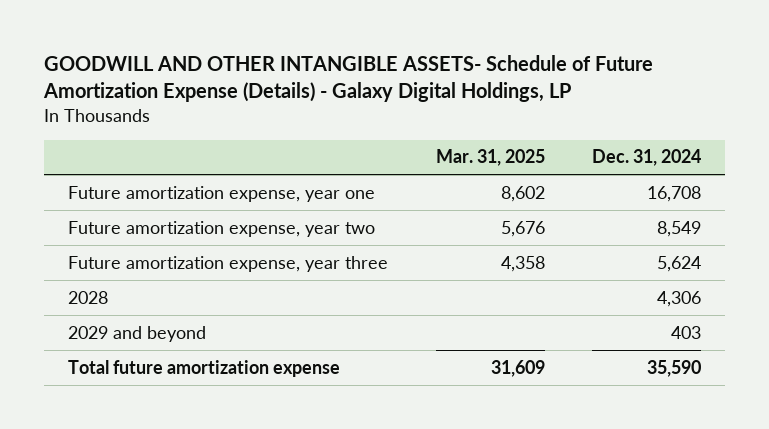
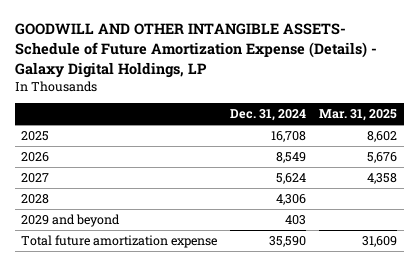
[67,185,375,202] Future amortization expense, year one -> [21,130,50,141] 2025
[67,220,375,237] Future amortization expense, year two -> [21,151,50,162] 2026
[67,255,388,272] Future amortization expense, year three -> [21,172,50,183] 2027

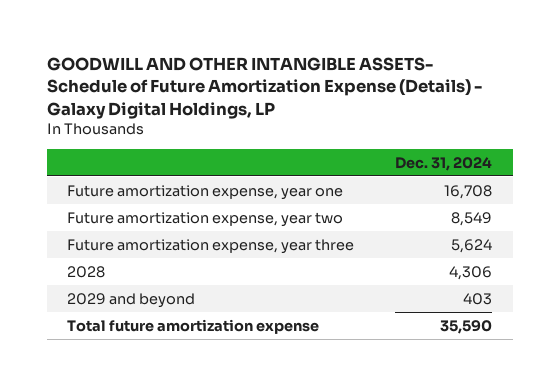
[319,109,398,122] Mar. 31, 2025 -> none
[21,130,50,141] 2025 -> [67,184,344,200] Future amortization expense, year one
[21,151,50,162] 2026 -> [67,211,344,227] Future amortization expense, year two
[21,172,50,183] 2027 -> [67,238,355,254] Future amortization expense, year three

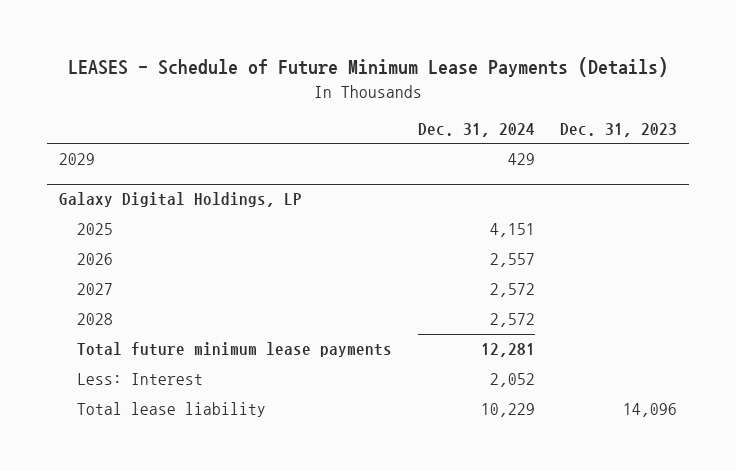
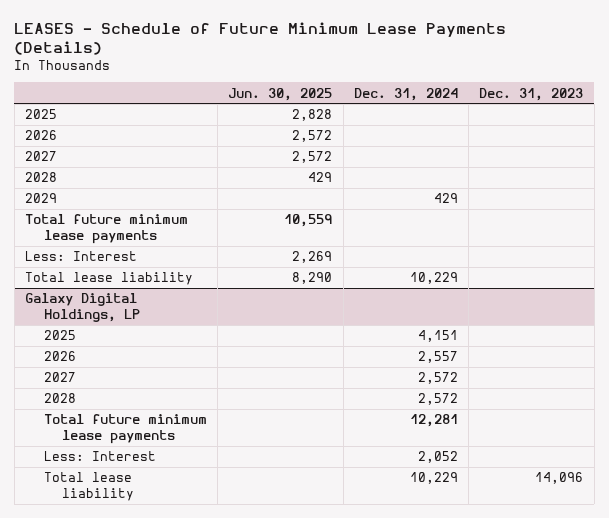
none -> [228,87,333,101] Jun. 30, 2025
none -> [25,109,58,120] 2025
none -> [25,130,58,141] 2026
none -> [25,151,58,162] 2027
none -> [25,172,58,183] 2028
none -> [25,214,189,245] Total future minimum lease payments
none -> [25,251,138,262] Less: Interest
none -> [25,272,194,286] Total lease liability

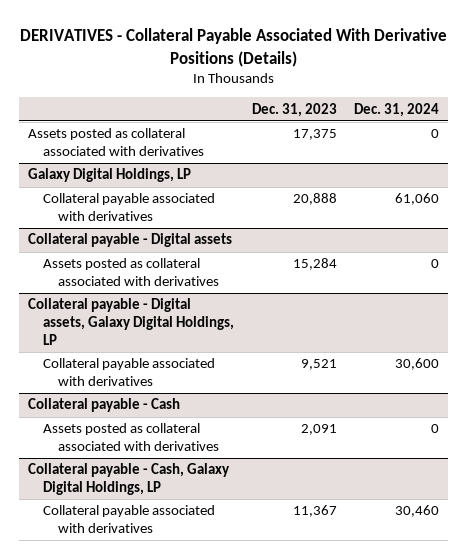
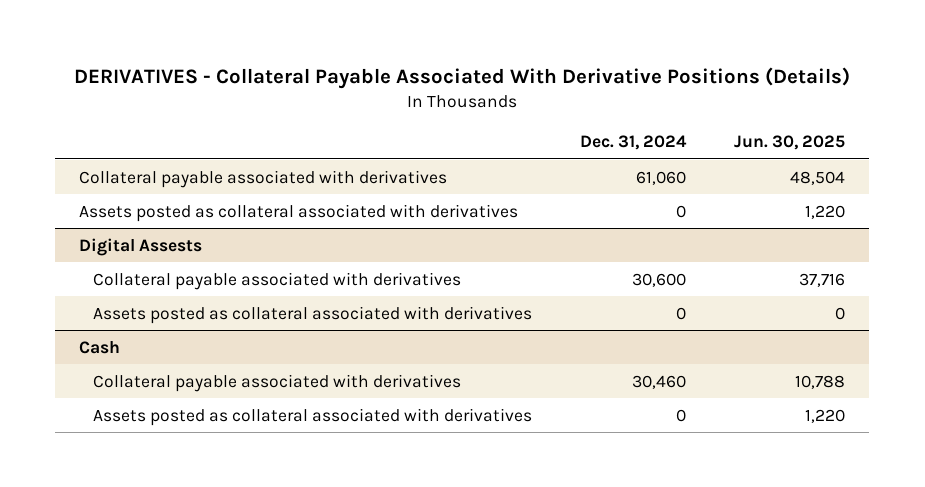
[251,102,337,117] Dec. 31, 2023 -> none
none -> [734,134,846,150] Jun. 30, 2025
[28,128,204,157] Assets posted as collateral associated with derivatives -> none
[28,168,192,183] Galaxy Digital Holdings, LP -> none
[28,233,233,248] Collateral payable - Digital assets -> none
[28,298,234,345] Collateral payable - Digital assets, Galaxy Digital Holdings, LP -> none
none -> [79,237,203,256] Digital Assests
[28,398,181,413] Collateral payable - Cash -> none
[28,463,231,496] Collateral payable - Cash, Galaxy Digital Holdings, LP -> none
none -> [79,340,121,354] Cash
none -> [92,407,532,426] Assets posted as collateral associated with derivatives

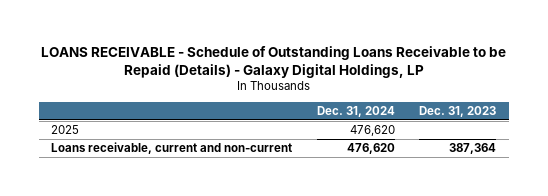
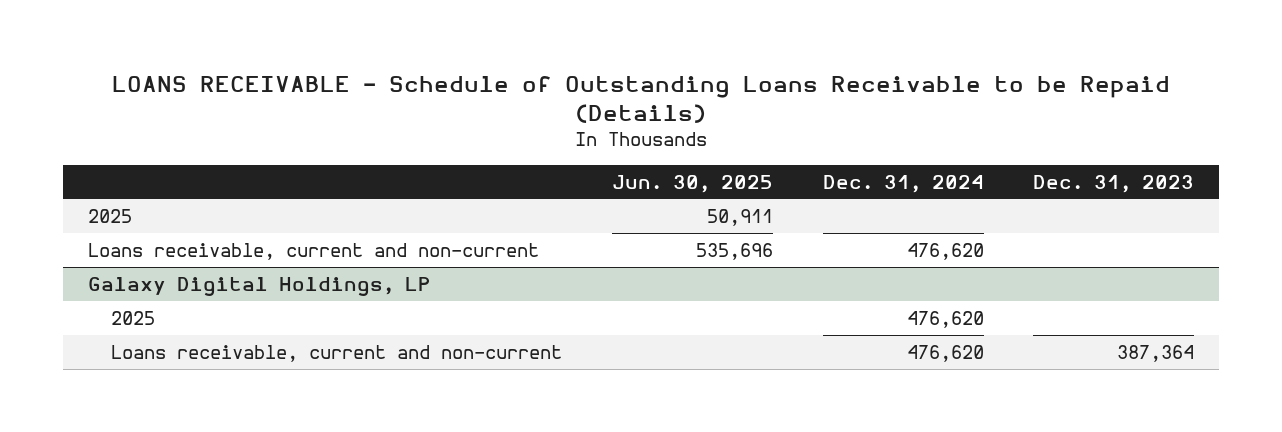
[40,45,506,78] LOANS RECEIVABLE - Schedule of Outstanding Loans Receivable to be Repaid (Details) - Galaxy Digital Holdings, LP -> [112,75,1171,123] LOANS RECEIVABLE - Schedule of Outstanding Loans Receivable to be Repaid (Details)
none -> [611,174,773,193] Jun. 30, 2025
none -> [87,208,132,223] 2025
none -> [87,242,539,260] Loans receivable, current and non-current
none -> [87,276,431,296] Galaxy Digital Holdings, LP

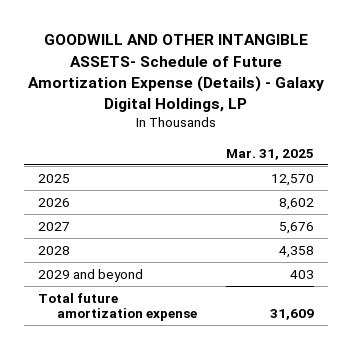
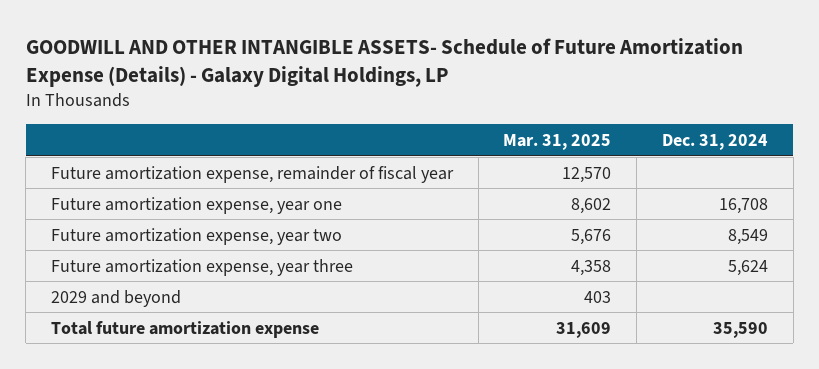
none -> [662,133,769,150] Dec. 31, 2024
[38,173,71,183] 2025 -> [50,165,454,183] Future amortization expense, remainder of fiscal year
[38,197,71,207] 2026 -> [50,196,342,214] Future amortization expense, year one
[38,221,71,231] 2027 -> [50,227,342,245] Future amortization expense, year two
[38,245,71,255] 2028 -> [50,258,353,276] Future amortization expense, year three

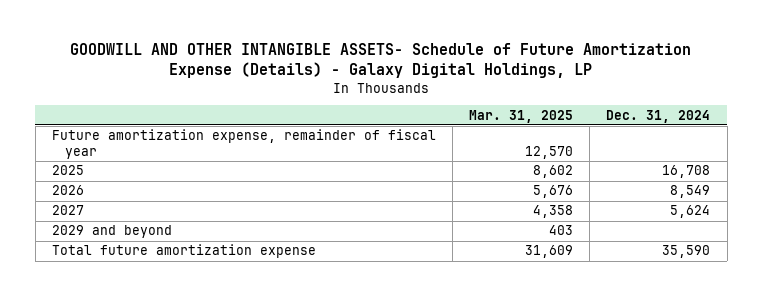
[50,196,342,214] Future amortization expense, year one -> [51,165,84,176] 2025
[50,227,342,245] Future amortization expense, year two -> [51,185,84,196] 2026
[50,258,353,276] Future amortization expense, year three -> [51,205,84,216] 2027

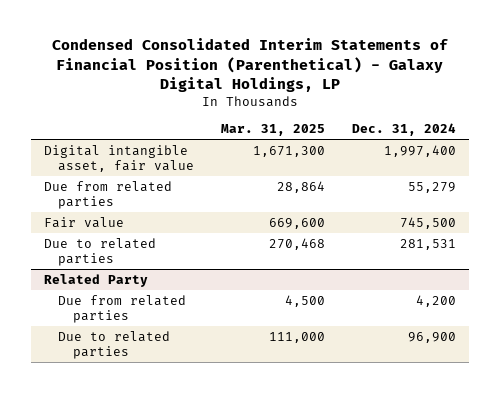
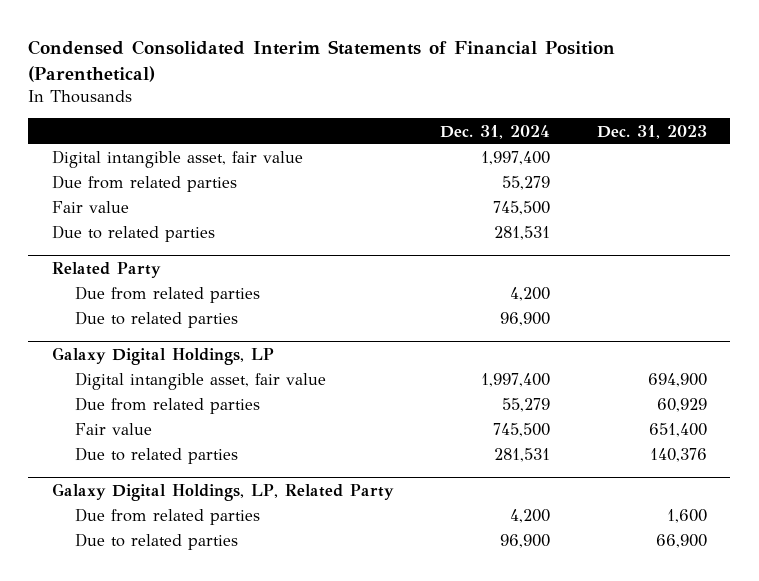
[51,38,448,93] Condensed Consolidated Interim Statements of Financial Position (Parenthetical) - Galaxy Digital Holdings, LP -> [28,39,616,82] Condensed Consolidated Interim Statements of Financial Position (Parenthetical)
[221,124,326,137] Mar. 31, 2025 -> none
none -> [596,124,707,139] Dec. 31, 2023
none -> [51,347,274,366] Galaxy Digital Holdings, LP
none -> [75,372,327,391] Digital intangible asset, fair value
none -> [75,397,261,415] Due from related parties
none -> [75,423,153,436] Fair value
none -> [75,447,239,465] Due to related parties
none -> [51,483,394,502] Galaxy Digital Holdings, LP, Related Party
none -> [75,508,261,526] Due from related parties
none -> [75,533,239,551] Due to related parties

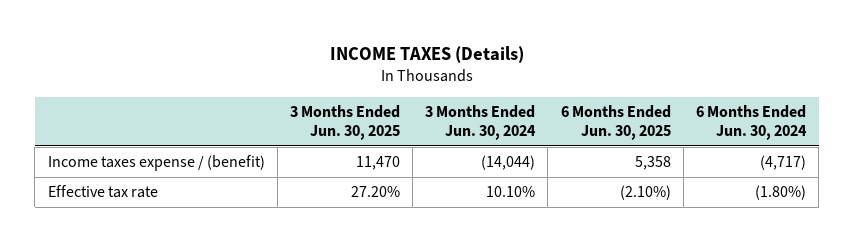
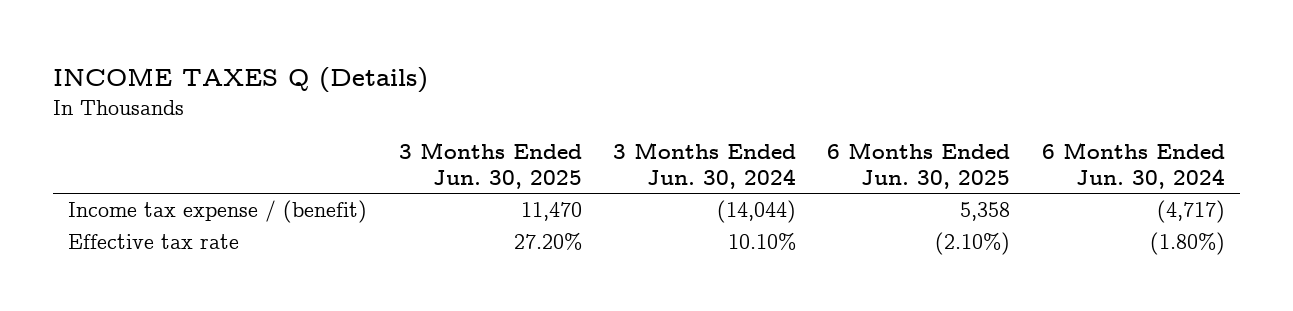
[329,45,524,63] INCOME TAXES (Details) -> [52,66,428,93] INCOME TAXES Q (Details)
[47,155,265,172] Income taxes expense / (benefit) -> [68,200,368,224] Income tax expense / (benefit)

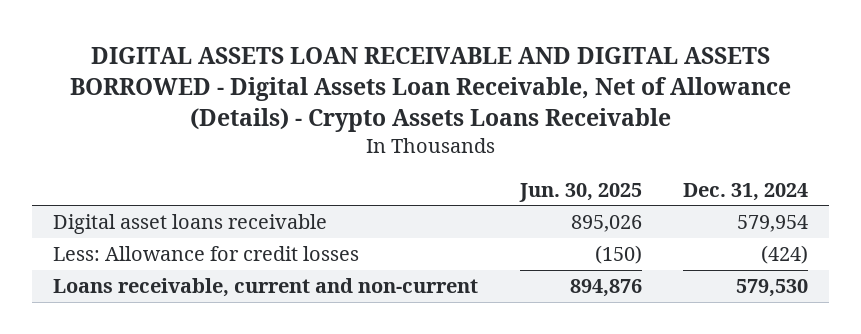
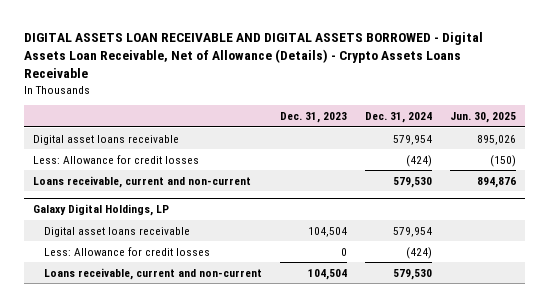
none -> [279,112,347,124] Dec. 31, 2023
none -> [33,204,170,217] Galaxy Digital Holdings, LP
none -> [43,226,190,237] Digital asset loans receivable
none -> [43,246,210,256] Less: Allowance for credit losses
none -> [43,267,262,280] Loans receivable, current and non-current

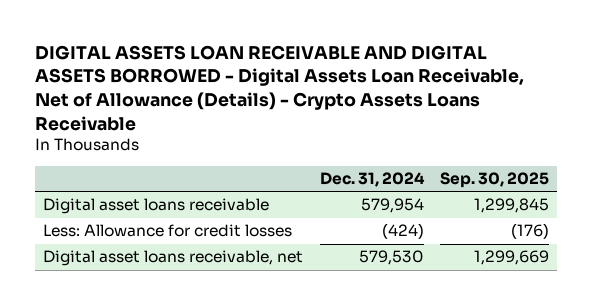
[279,112,347,124] Dec. 31, 2023 -> none
[449,112,516,124] Jun. 30, 2025 -> none
none -> [440,172,550,189] Sep. 30, 2025
[33,204,170,217] Galaxy Digital Holdings, LP -> none
[43,226,190,237] Digital asset loans receivable -> none
[43,246,210,256] Less: Allowance for credit losses -> none
[43,267,262,280] Loans receivable, current and non-current -> none
[33,175,252,188] Loans receivable, current and non-current -> [43,250,304,267] Digital asset loans receivable, net

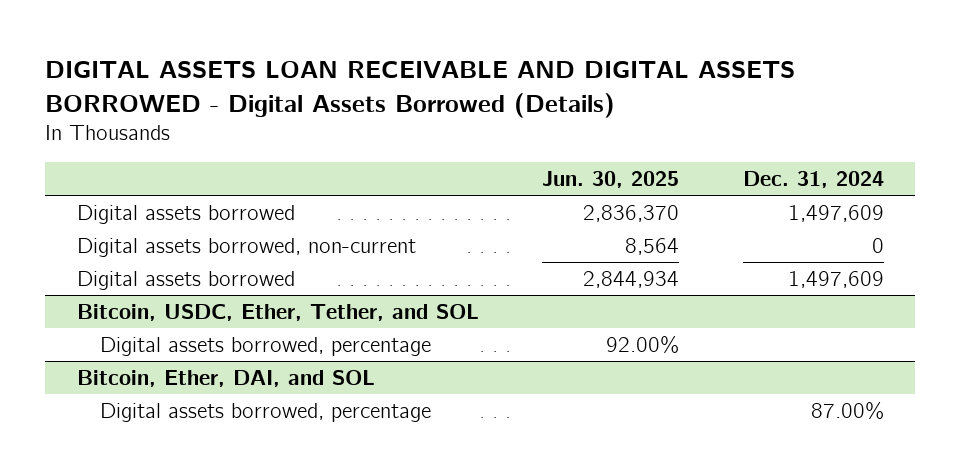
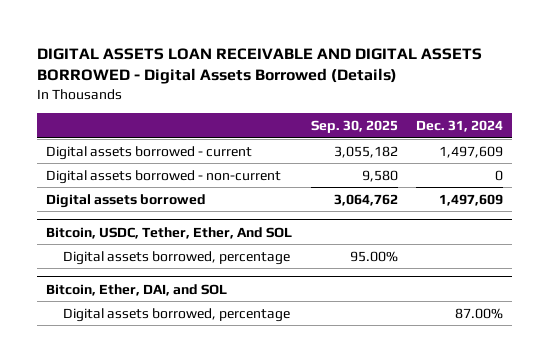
[542,170,680,188] Jun. 30, 2025 -> none
none -> [310,119,398,133] Sep. 30, 2025
[76,205,295,225] Digital assets borrowed -> [46,145,253,160] Digital assets borrowed - current
[76,238,416,258] Digital assets borrowed, non-current -> [46,169,282,184] Digital assets borrowed - non-current
[76,304,479,322] Bitcoin, USDC, Ether, Tether, and SOL -> [46,226,293,239] Bitcoin, USDC, Tether, Ether, And SOL

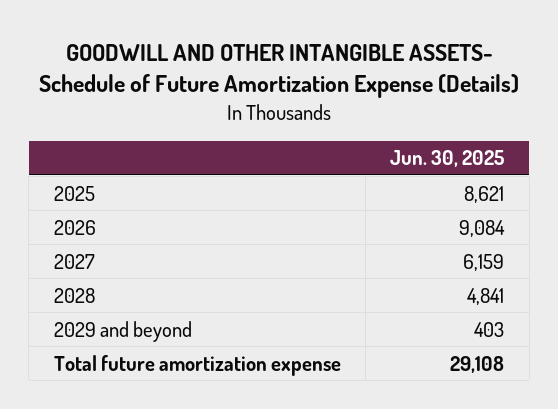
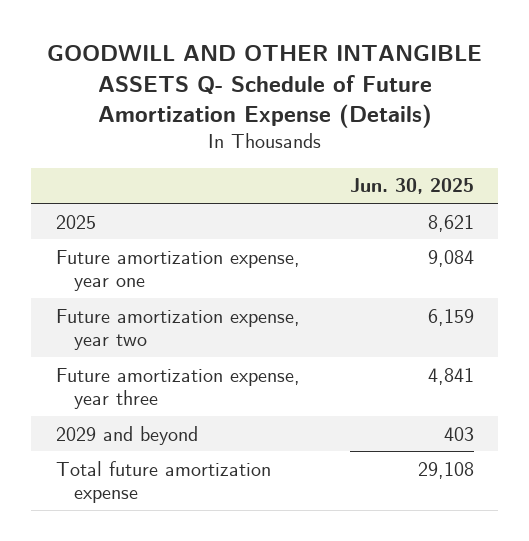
[39,43,520,99] GOODWILL AND OTHER INTANGIBLE ASSETS- Schedule of Future Amortization Expense (Details) -> [46,45,482,128] GOODWILL AND OTHER INTANGIBLE ASSETS Q- Schedule of Future Amortization Expense (Details)
[53,219,96,235] 2026 -> [55,249,300,292] Future amortization expense, year one
[53,253,95,269] 2027 -> [55,308,300,351] Future amortization expense, year two
[53,287,95,303] 2028 -> [55,367,300,410] Future amortization expense, year three

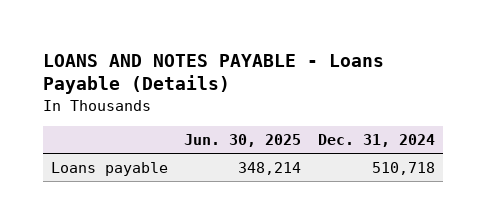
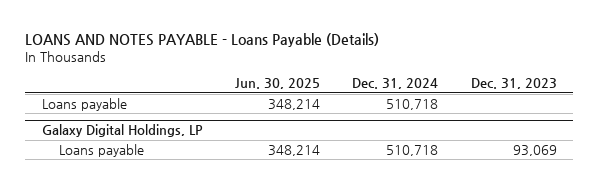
none -> [470,78,557,90] Dec. 31, 2023
none -> [41,124,203,138] Galaxy Digital Holdings, LP
none -> [58,144,144,158] Loans payable

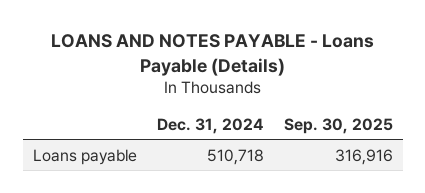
[234,78,320,90] Jun. 30, 2025 -> none
[470,78,557,90] Dec. 31, 2023 -> none
none -> [283,117,393,134] Sep. 30, 2025
[41,124,203,138] Galaxy Digital Holdings, LP -> none
[58,144,144,158] Loans payable -> none

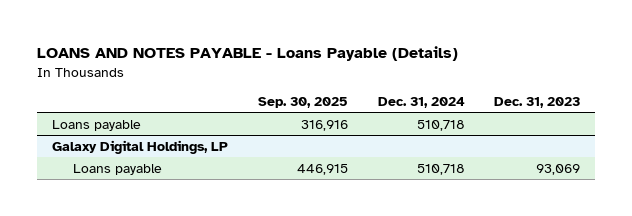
none -> [494,97,581,109] Dec. 31, 2023
none -> [52,139,229,154] Galaxy Digital Holdings, LP
none -> [73,163,163,175] Loans payable

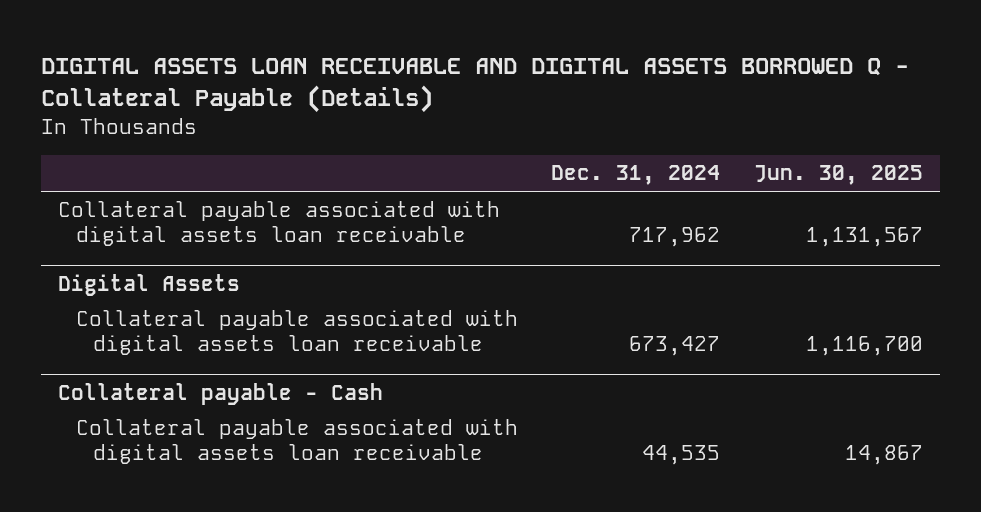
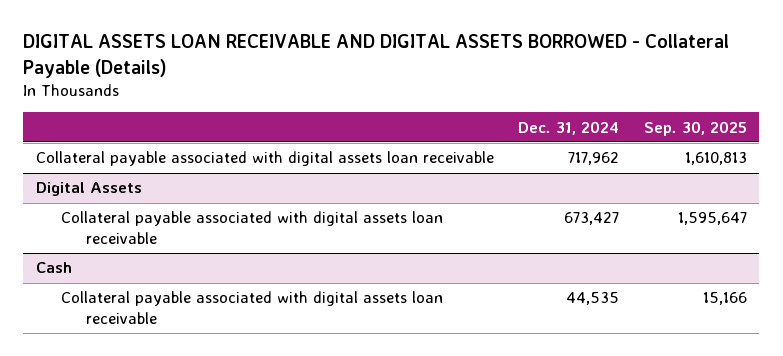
[41,57,910,113] DIGITAL ASSETS LOAN RECEIVABLE AND DIGITAL ASSETS BORROWED Q - Collateral Payable (Details) -> [23,34,730,78] DIGITAL ASSETS LOAN RECEIVABLE AND DIGITAL ASSETS BORROWED - Collateral Payable (Details)
[754,165,924,186] Jun. 30, 2025 -> none
none -> [644,120,748,136] Sep. 30, 2025
[58,382,384,405] Collateral payable - Cash -> [35,262,72,274] Cash

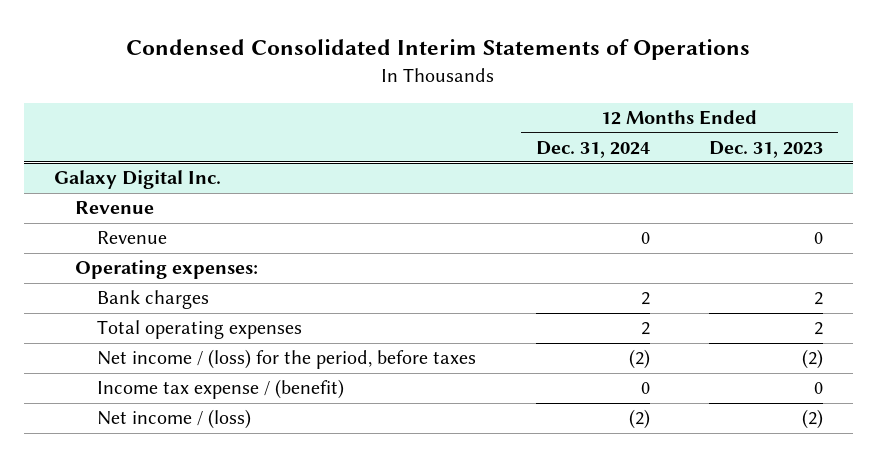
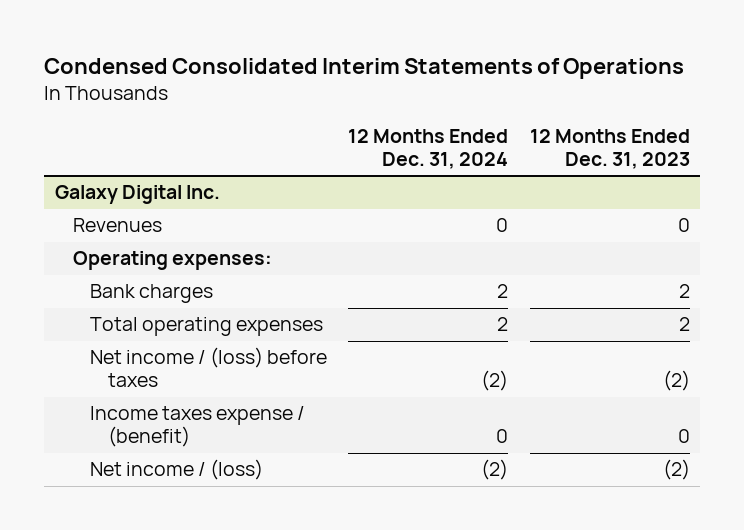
[75,201,155,215] Revenue -> none
[97,231,168,245] Revenue -> [72,218,162,233] Revenues
[97,349,477,370] Net income / (loss) for the period, before taxes -> [90,347,328,388] Net income / (loss) before taxes
[97,379,345,400] Income tax expense / (benefit) -> [90,406,306,448] Income taxes expense / (benefit)

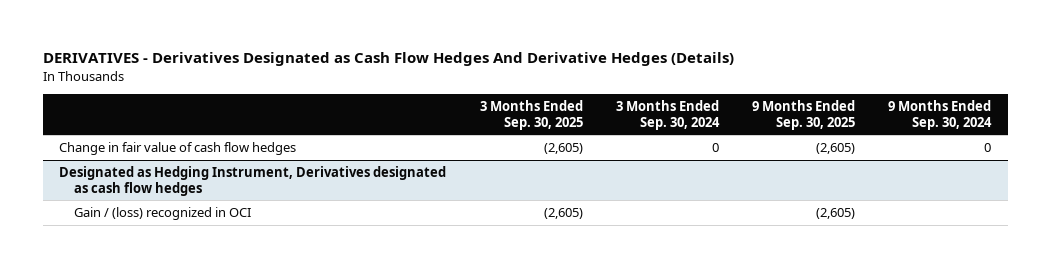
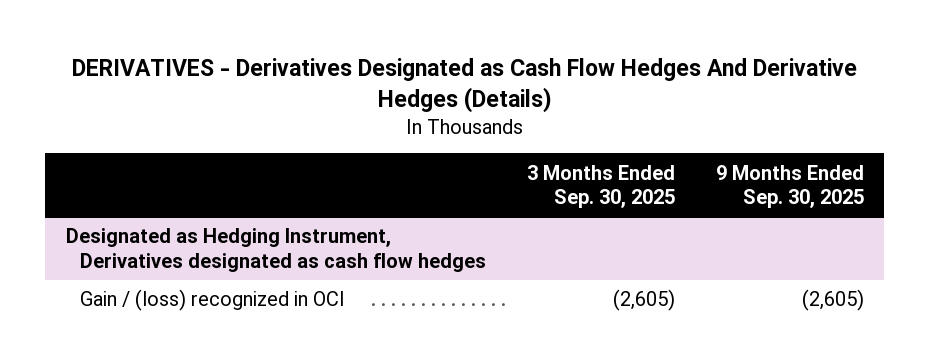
[615,99,720,130] 3 Months Ended Sep. 30, 2024 -> none
[888,99,993,130] 9 Months Ended Sep. 30, 2024 -> none
[59,142,297,156] Change in fair value of cash flow hedges -> none

